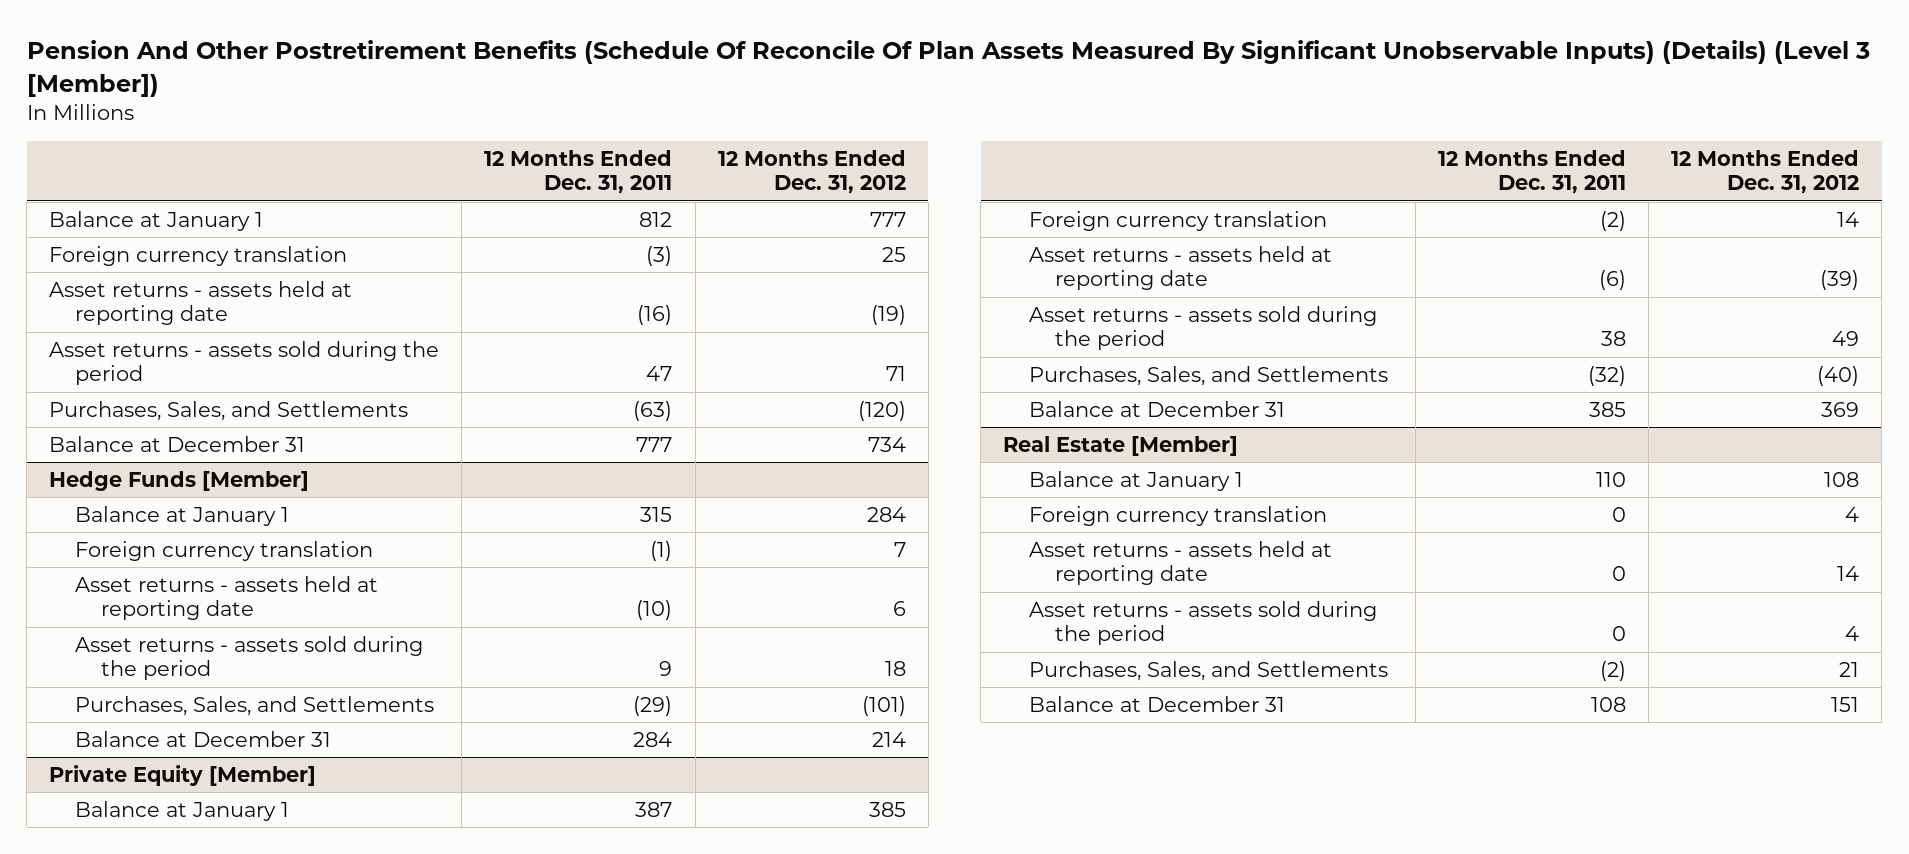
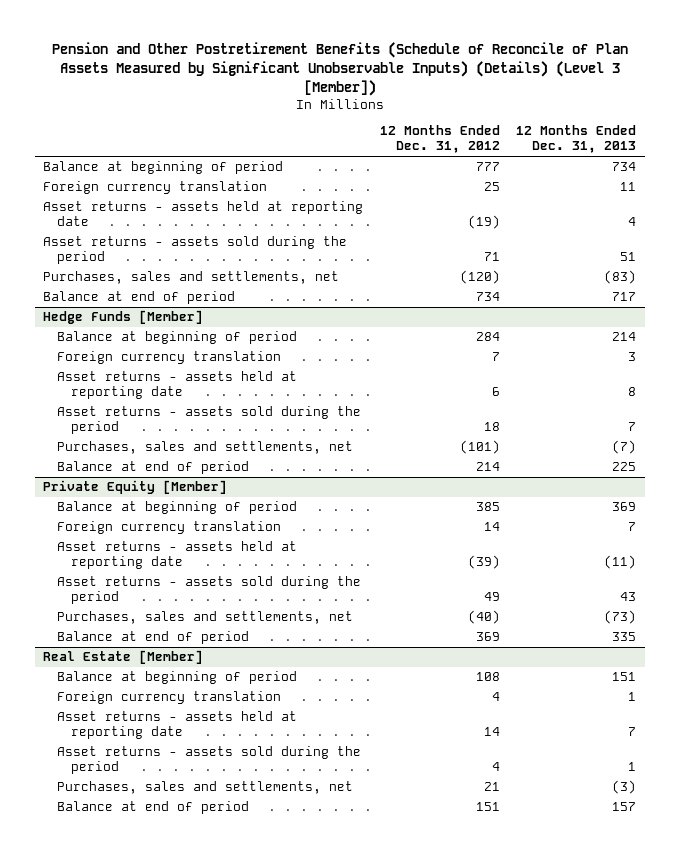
[26,40,1870,97] Pension And Other Postretirement Benefits (Schedule Of Reconcile Of Plan Assets Measured By Significant Unobservable Inputs) (Details) (Level 3 [Member]) -> [51,41,628,97] Pension and Other Postretirement Benefits (Schedule of Reconcile of Plan Assets Measured by Significant Unobservable Inputs) (Details) (Level 3 [Member])
[484,150,673,195] 12 Months Ended Dec. 31, 2011 -> none
none -> [516,125,637,154] 12 Months Ended Dec. 31, 2013
[49,210,264,231] Balance at January 1 -> [43,161,284,175] Balance at beginning of period
[49,400,409,421] Purchases, Sales, and Settlements -> [43,271,340,285] Purchases, sales and settlements, net
[49,435,306,452] Balance at December 31 -> [43,291,236,305] Balance at end of period
[75,505,290,526] Balance at January 1 -> [56,331,297,345] Balance at beginning of period
[75,695,435,716] Purchases, Sales, and Settlements -> [56,441,353,455] Purchases, sales and settlements, net
[75,730,332,747] Balance at December 31 -> [56,461,249,475] Balance at end of period
[75,800,290,821] Balance at January 1 -> [56,501,297,515] Balance at beginning of period
[1029,365,1389,386] Purchases, Sales, and Settlements -> [56,611,353,625] Purchases, sales and settlements, net
[1029,400,1286,417] Balance at December 31 -> [56,631,249,645] Balance at end of period
[1029,470,1244,491] Balance at January 1 -> [56,671,297,685] Balance at beginning of period
[1029,660,1389,681] Purchases, Sales, and Settlements -> [56,781,353,795] Purchases, sales and settlements, net
[1029,695,1286,712] Balance at December 31 -> [56,801,249,815] Balance at end of period

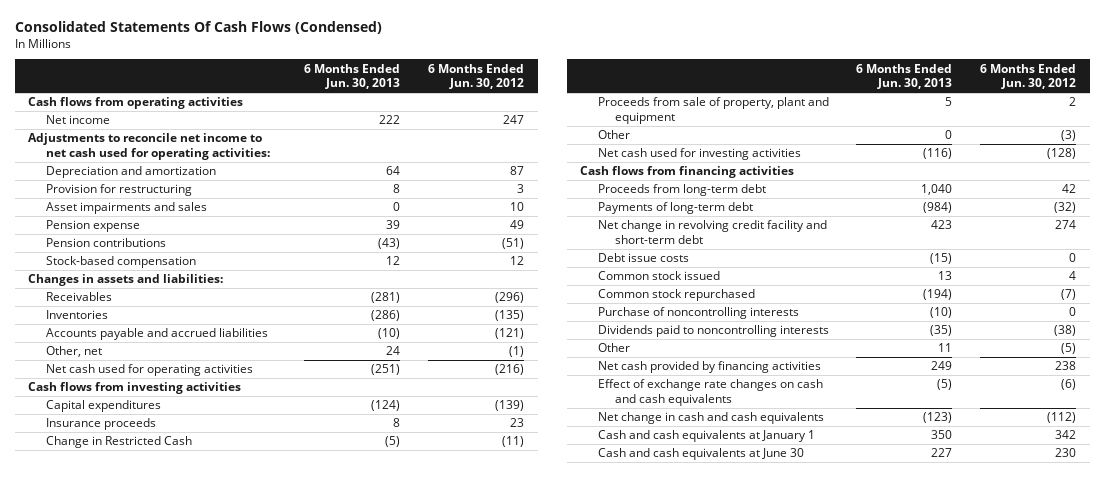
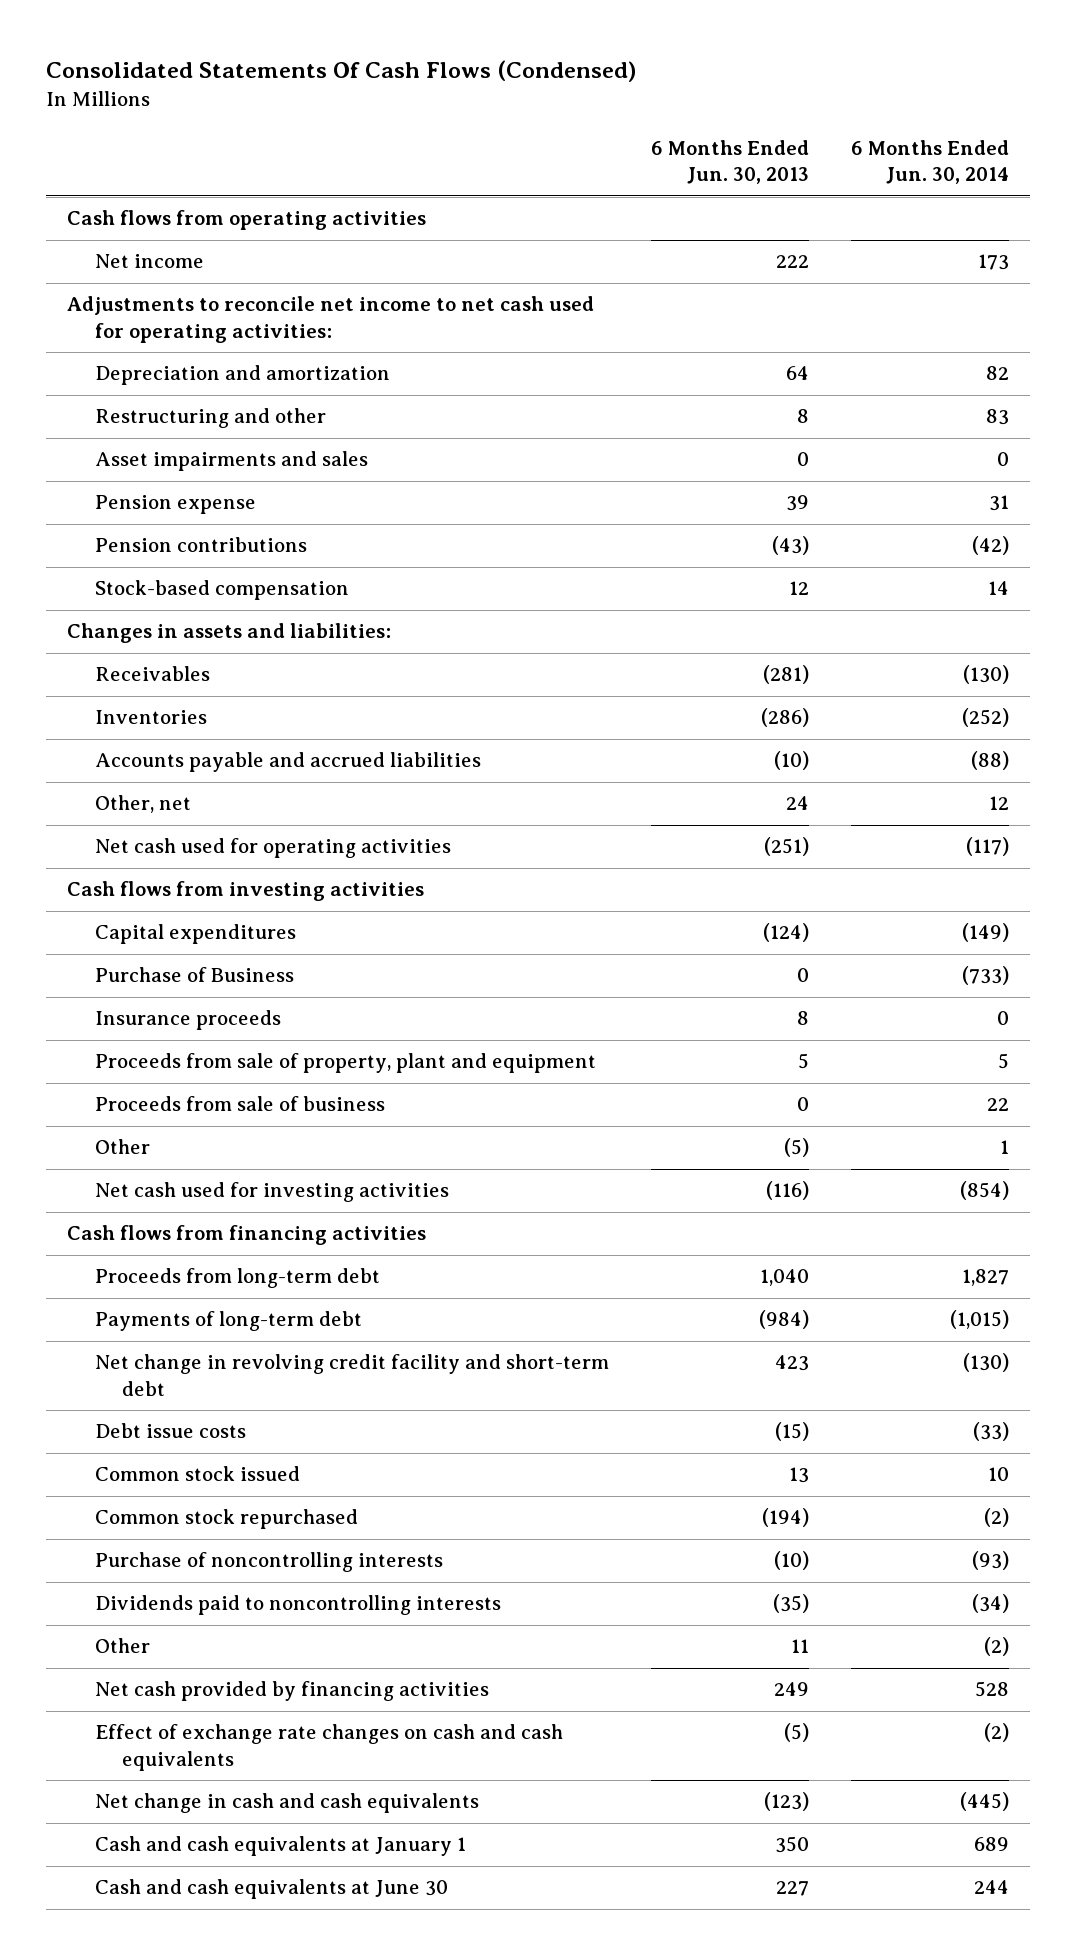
[427,63,524,90] 6 Months Ended Jun. 30, 2012 -> none
none -> [851,139,1010,185] 6 Months Ended Jun. 30, 2014
[45,184,192,197] Provision for restructuring -> none
none -> [94,408,326,429] Restructuring and other
none -> [94,967,294,983] Purchase of Business
[45,436,192,449] Change in Restricted Cash -> none
none -> [94,1096,385,1112] Proceeds from sale of business
[945,130,953,140] 0 -> [784,1138,810,1158] (5)

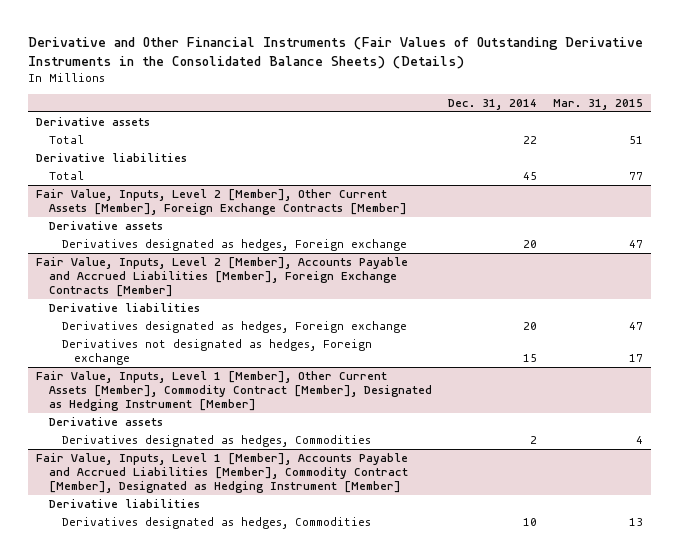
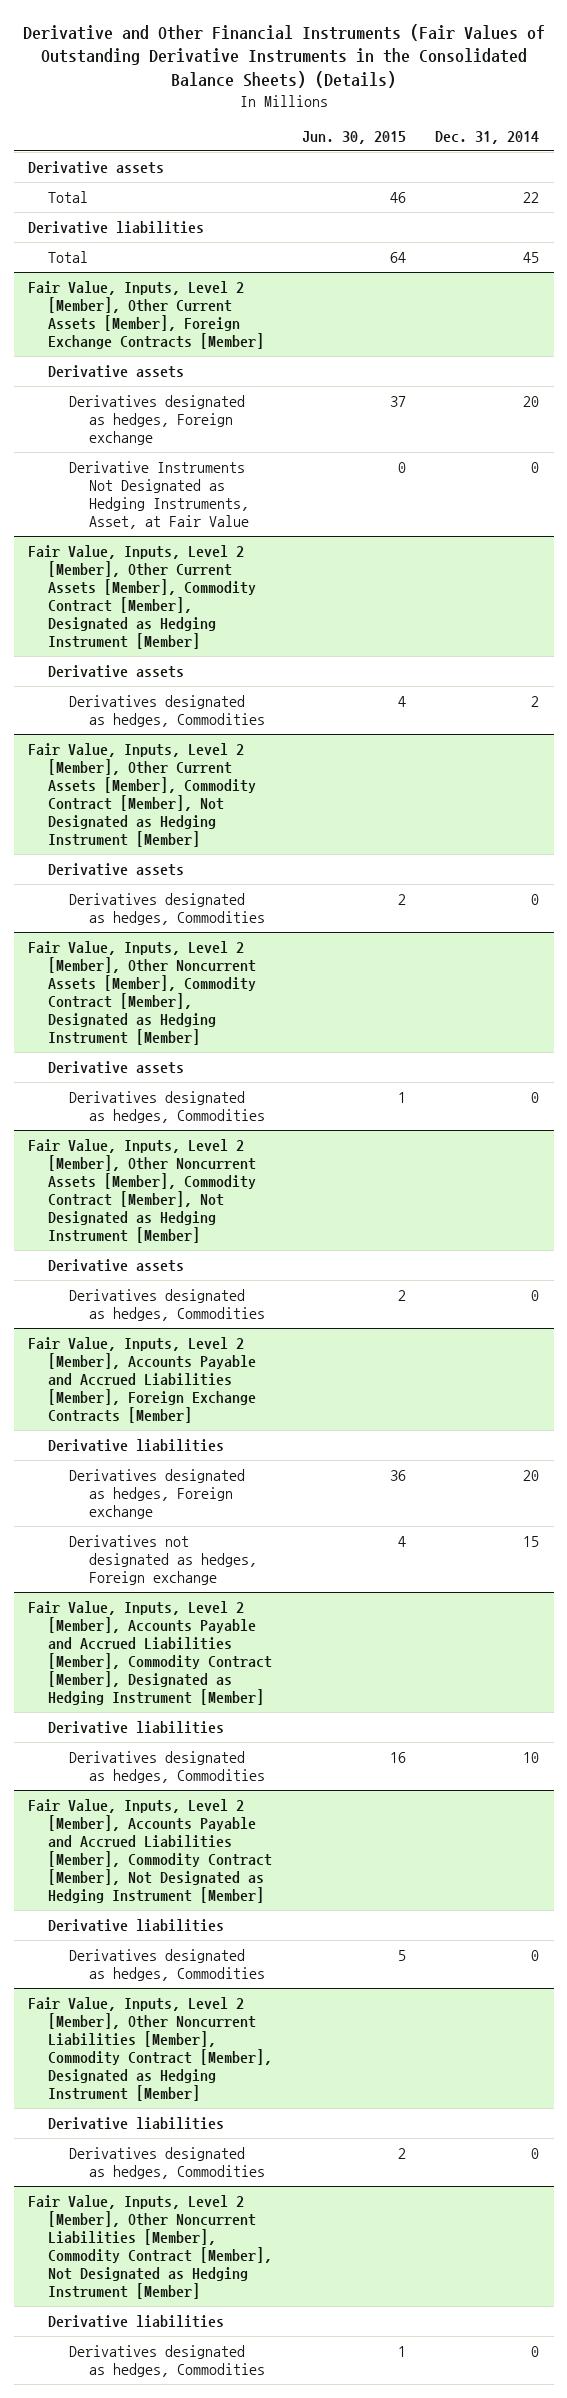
[553,99,644,111] Mar. 31, 2015 -> none
none -> [301,130,406,144] Jun. 30, 2015
none -> [68,460,249,529] Derivative Instruments Not Designated as Hedging Instruments, Asset, at Fair Value
none -> [28,544,257,649] Fair Value, Inputs, Level 2 [Member], Other Current Assets [Member], Commodity Contract [Member], Designated as Hedging Instrument [Member]
none -> [48,664,185,678] Derivative assets
none -> [68,694,265,727] Derivatives designated as hedges, Commodities
none -> [28,742,257,847] Fair Value, Inputs, Level 2 [Member], Other Current Assets [Member], Commodity Contract [Member], Not Designated as Hedging Instrument [Member]
none -> [48,862,185,876] Derivative assets
none -> [68,892,265,925] Derivatives designated as hedges, Commodities
none -> [28,940,257,1045] Fair Value, Inputs, Level 2 [Member], Other Noncurrent Assets [Member], Commodity Contract [Member], Designated as Hedging Instrument [Member]
none -> [48,1060,185,1074] Derivative assets
none -> [68,1090,265,1123] Derivatives designated as hedges, Commodities
none -> [28,1138,257,1243] Fair Value, Inputs, Level 2 [Member], Other Noncurrent Assets [Member], Commodity Contract [Member], Not Designated as Hedging Instrument [Member]
none -> [48,1258,185,1272] Derivative assets
none -> [68,1288,265,1321] Derivatives designated as hedges, Commodities
[36,371,432,412] Fair Value, Inputs, Level 1 [Member], Other Current Assets [Member], Commodity Contract [Member], Designated as Hedging Instrument [Member] -> none
[48,417,163,427] Derivative assets -> none
[61,435,371,448] Derivatives designated as hedges, Commodities -> none
[36,453,409,494] Fair Value, Inputs, Level 1 [Member], Accounts Payable and Accrued Liabilities [Member], Commodity Contract [Member], Designated as Hedging Instrument [Member] -> [28,1600,273,1705] Fair Value, Inputs, Level 2 [Member], Accounts Payable and Accrued Liabilities [Member], Commodity Contract [Member], Designated as Hedging Instrument [Member]
none -> [28,1798,273,1903] Fair Value, Inputs, Level 2 [Member], Accounts Payable and Accrued Liabilities [Member], Commodity Contract [Member], Not Designated as Hedging Instrument [Member]
none -> [48,1918,225,1932] Derivative liabilities
none -> [68,1948,265,1981] Derivatives designated as hedges, Commodities
none -> [28,1996,273,2101] Fair Value, Inputs, Level 2 [Member], Other Noncurrent Liabilities [Member], Commodity Contract [Member], Designated as Hedging Instrument [Member]
none -> [48,2116,225,2130] Derivative liabilities
none -> [68,2146,265,2179] Derivatives designated as hedges, Commodities
none -> [28,2194,273,2299] Fair Value, Inputs, Level 2 [Member], Other Noncurrent Liabilities [Member], Commodity Contract [Member], Not Designated as Hedging Instrument [Member]
none -> [48,2314,225,2328] Derivative liabilities
none -> [68,2344,265,2377] Derivatives designated as hedges, Commodities

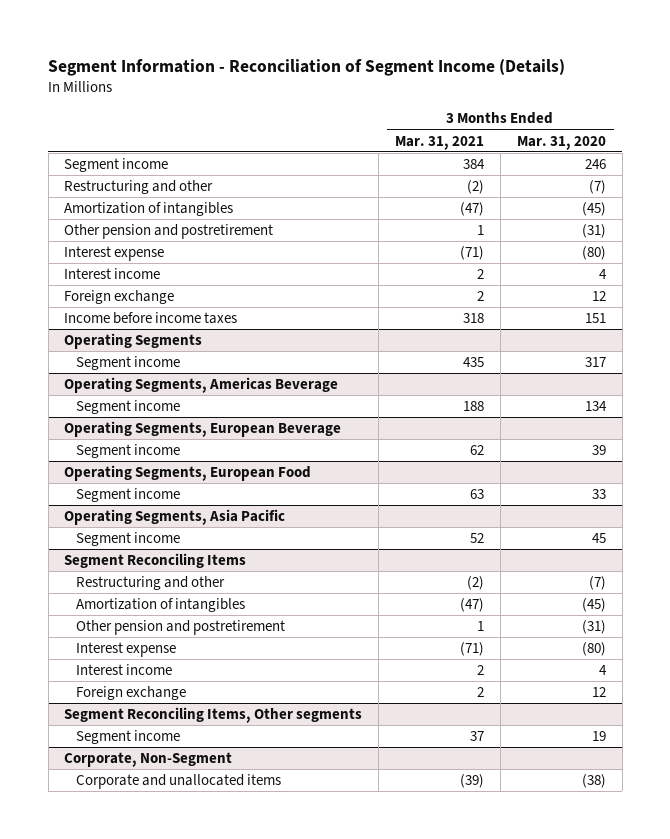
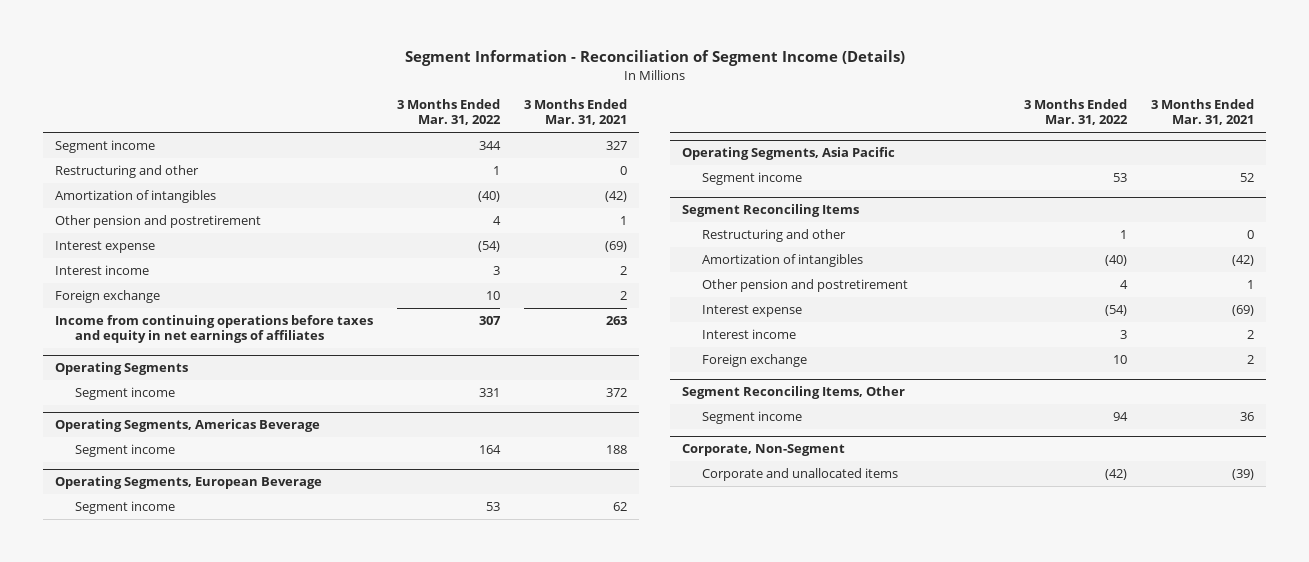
[516,135,606,150] Mar. 31, 2020 -> none
none -> [396,98,501,126] 3 Months Ended Mar. 31, 2022
[463,159,486,170] 384 -> [605,140,627,150] 327
[467,180,485,195] (2) -> [619,165,627,175] 0
[460,202,485,217] (47) -> [604,190,627,202] (42)
[460,246,485,261] (71) -> [604,240,627,252] (69)
[64,312,238,325] Income before income taxes -> [54,314,373,344] Income from continuing operations before taxes and equity in net earnings of affiliates
[463,313,485,324] 318 -> [605,315,627,325] 263
[463,357,485,368] 435 -> [605,387,627,397] 372
[64,465,312,482] Operating Segments, European Food -> none
[75,488,180,503] Segment income -> none
[467,576,485,591] (2) -> [1247,229,1255,239] 0
[460,598,485,613] (47) -> [1232,254,1255,266] (42)
[460,642,485,657] (71) -> [1232,304,1255,316] (69)
[64,707,363,724] Segment Reconciling Items, Other segments -> [682,386,906,400] Segment Reconciling Items, Other
[470,731,485,742] 37 -> [1240,411,1255,421] 36

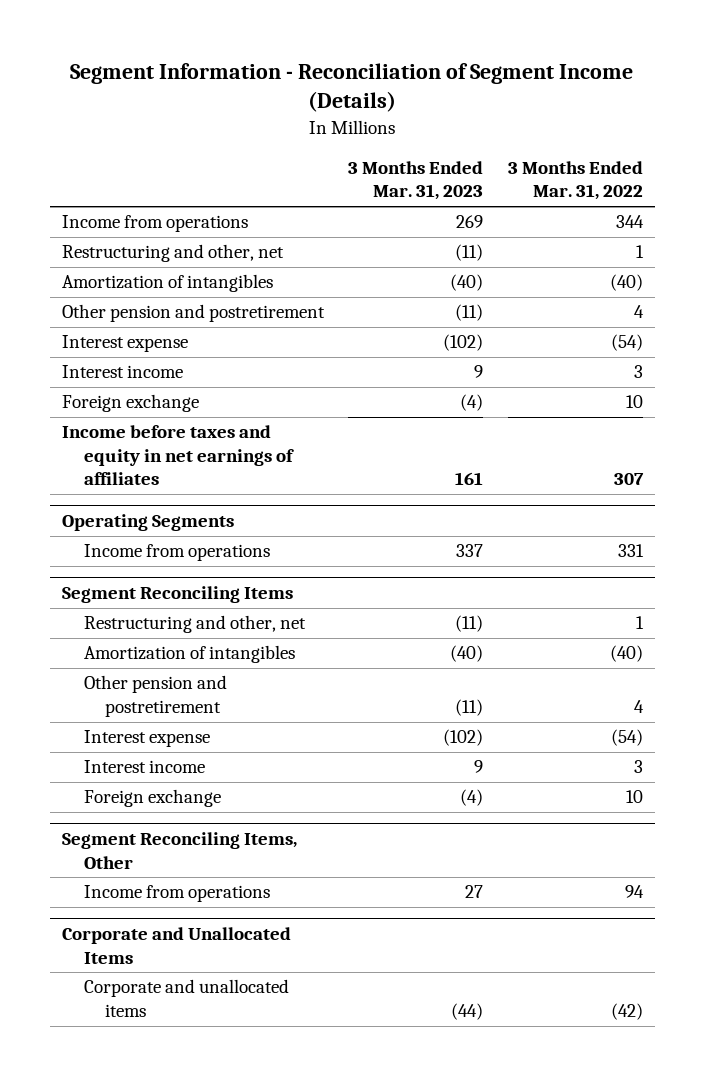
[523,98,627,126] 3 Months Ended Mar. 31, 2021 -> none
none -> [348,160,484,201] 3 Months Ended Mar. 31, 2023
[54,139,155,153] Segment income -> [62,215,249,233] Income from operations
[54,164,199,178] Restructuring and other -> [62,244,285,263] Restructuring and other, net
[54,314,373,344] Income from continuing operations before taxes and equity in net earnings of affiliates -> [62,425,294,486] Income before taxes and equity in net earnings of affiliates
[54,419,320,433] Operating Segments, Americas Beverage -> none
[74,443,175,457] Segment income -> none
[54,476,322,490] Operating Segments, European Beverage -> none
[74,500,175,514] Segment income -> none
[682,147,896,161] Operating Segments, Asia Pacific -> none
[702,171,803,185] Segment income -> none
[74,386,175,400] Segment income -> [83,544,270,562] Income from operations
[702,228,847,242] Restructuring and other -> [83,615,306,634] Restructuring and other, net
[702,410,803,424] Segment income -> [83,885,270,903] Income from operations
[682,444,846,457] Corporate, Non-Segment -> [62,927,292,964] Corporate and Unallocated Items

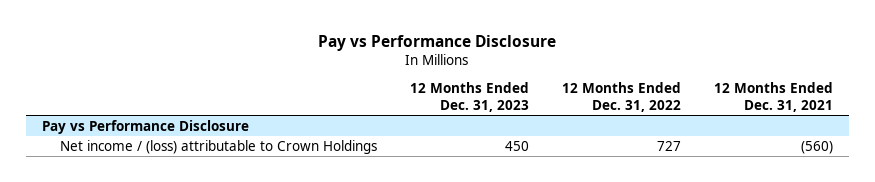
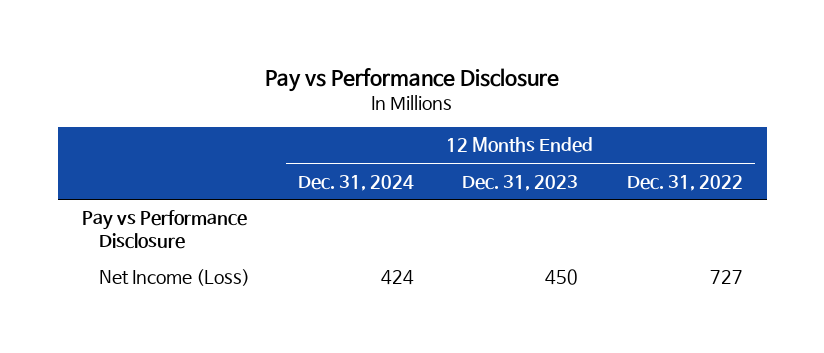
[713,82,833,112] 12 Months Ended Dec. 31, 2021 -> none
none -> [298,174,415,191] Dec. 31, 2024
[60,139,378,154] Net income / (loss) attributable to Crown Holdings -> [99,269,251,287] Net Income (Loss)

